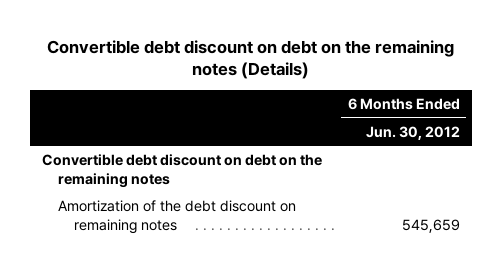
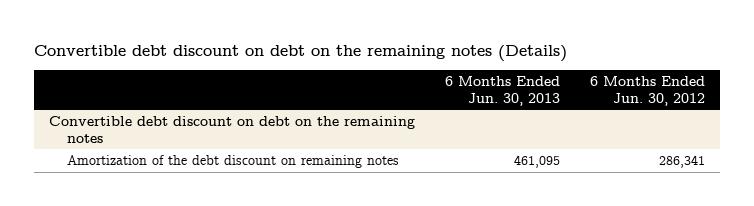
none -> [444,76,560,106] 6 Months Ended Jun. 30, 2013
[401,218,460,233] 545,659 -> [658,155,705,169] 286,341

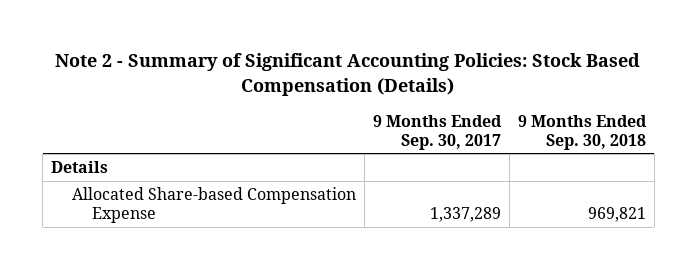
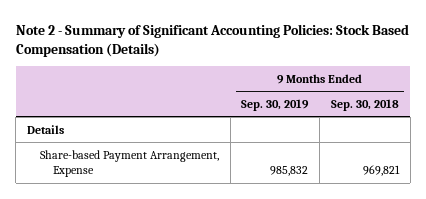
[372,114,502,150] 9 Months Ended Sep. 30, 2017 -> none
none -> [241,98,310,111] Sep. 30, 2019
[71,187,356,223] Allocated Share-based Compensation Expense -> [39,149,219,178] Share-based Payment Arrangement, Expense

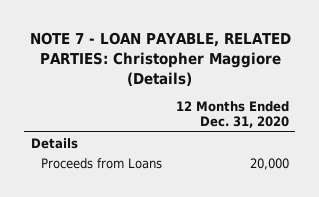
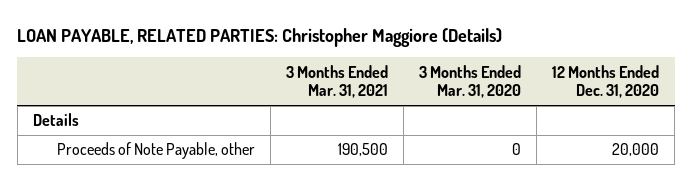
[29,32,291,86] NOTE 7 - LOAN PAYABLE, RELATED PARTIES: Christopher Maggiore (Details) -> [17,27,503,47] LOAN PAYABLE, RELATED PARTIES: Christopher Maggiore (Details)
none -> [285,64,388,99] 3 Months Ended Mar. 31, 2021
none -> [419,64,522,99] 3 Months Ended Mar. 31, 2020
[41,157,163,169] Proceeds from Loans -> [56,142,255,160] Proceeds of Note Payable, other

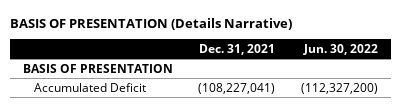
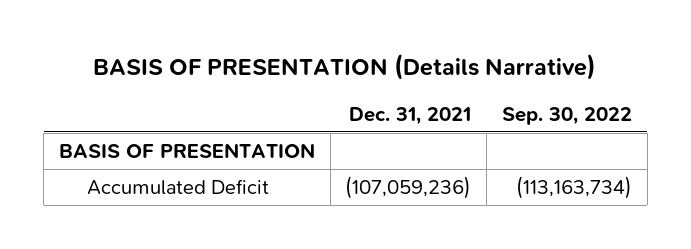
[302,43,378,55] Jun. 30, 2022 -> none
none -> [501,106,632,125] Sep. 30, 2022
[198,82,276,94] (108,227,041) -> [345,176,472,200] (107,059,236)

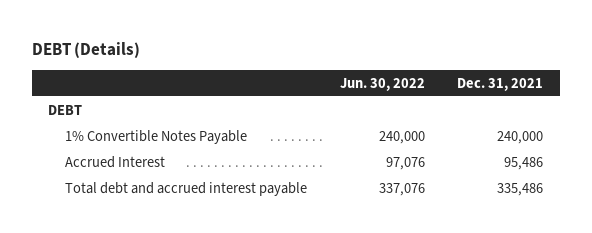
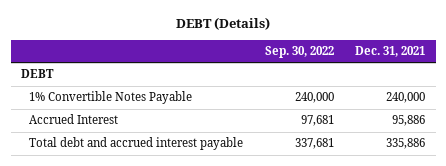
[339,77,425,91] Jun. 30, 2022 -> none
none -> [264,46,334,59] Sep. 30, 2022
[504,156,544,170] 95,486 -> [391,115,425,127] 95,886
[497,182,544,196] 335,486 -> [385,138,425,150] 335,886

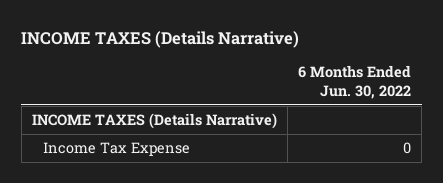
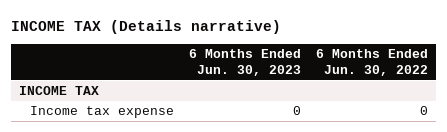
[21,30,300,48] INCOME TAXES (Details Narrative) -> [11,20,282,35] INCOME TAX (Details narrative)
none -> [189,49,302,77] 6 Months Ended Jun. 30, 2023
[32,113,278,130] INCOME TAXES (Details Narrative) -> [18,86,99,96] INCOME TAX
[43,142,191,157] Income Tax Expense -> [30,106,175,119] Income tax expense

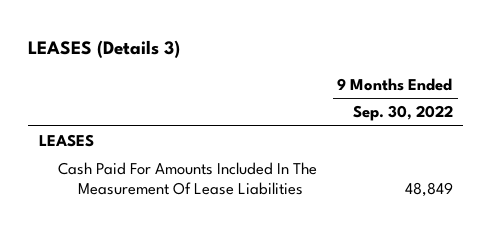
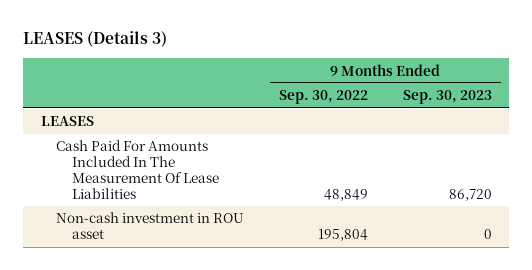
none -> [402,90,492,105] Sep. 30, 2023
none -> [56,212,245,240] Non-cash investment in ROU asset

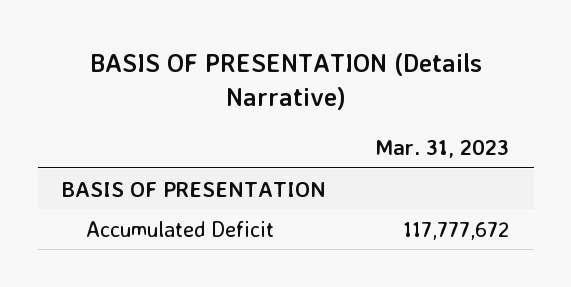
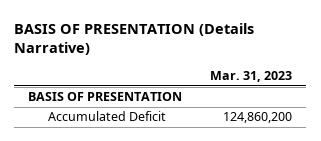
[403,221,510,240] 117,777,672 -> [223,112,293,124] 124,860,200

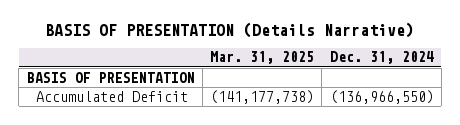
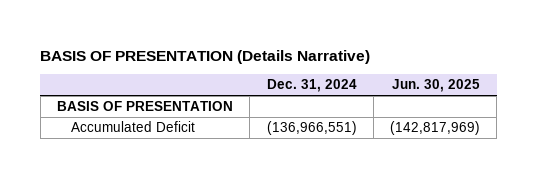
[210,51,315,65] Mar. 31, 2025 -> none
none -> [392,79,481,93] Jun. 30, 2025
[329,89,434,104] (136,966,550) -> [266,121,357,136] (136,966,551)

